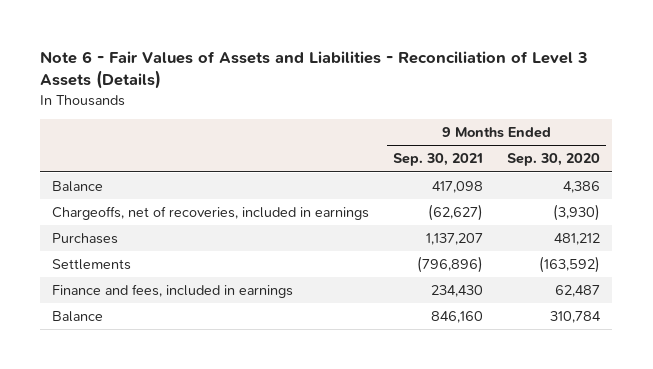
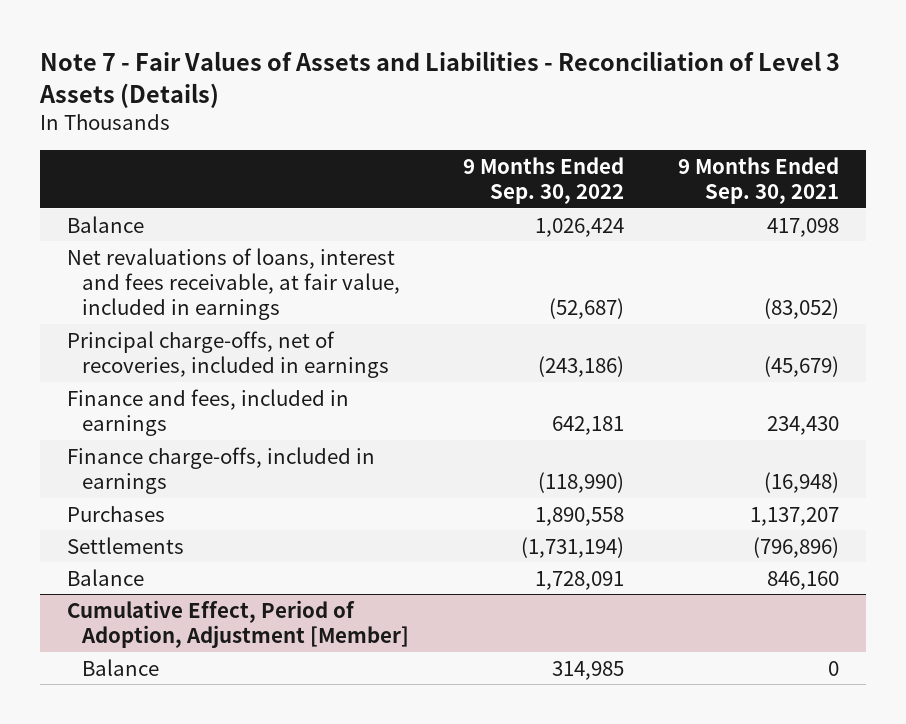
[40,50,589,90] Note 6 - Fair Values of Assets and Liabilities - Reconciliation of Level 3 Assets (Details) -> [38,51,840,108] Note 7 - Fair Values of Assets and Liabilities - Reconciliation of Level 3 Assets (Details)
[507,153,601,167] Sep. 30, 2020 -> none
none -> [463,156,625,205] 9 Months Ended Sep. 30, 2022
[52,205,370,220] Chargeoffs, net of recoveries, included in earnings -> [66,247,401,321] Net revaluations of loans, interest and fees receivable, at fair value, included in earnings
[428,203,484,221] (62,627) -> [764,298,840,320] (83,052)
none -> [66,330,390,378] Principal charge-offs, net of recoveries, included in earnings
[52,283,294,298] Finance and fees, included in earnings -> [66,388,349,436] Finance and fees, included in earnings
none -> [66,446,375,494] Finance charge-offs, included in earnings
none -> [66,599,410,648] Cumulative Effect, Period of Adoption, Adjustment [Member]
none -> [82,658,160,676] Balance

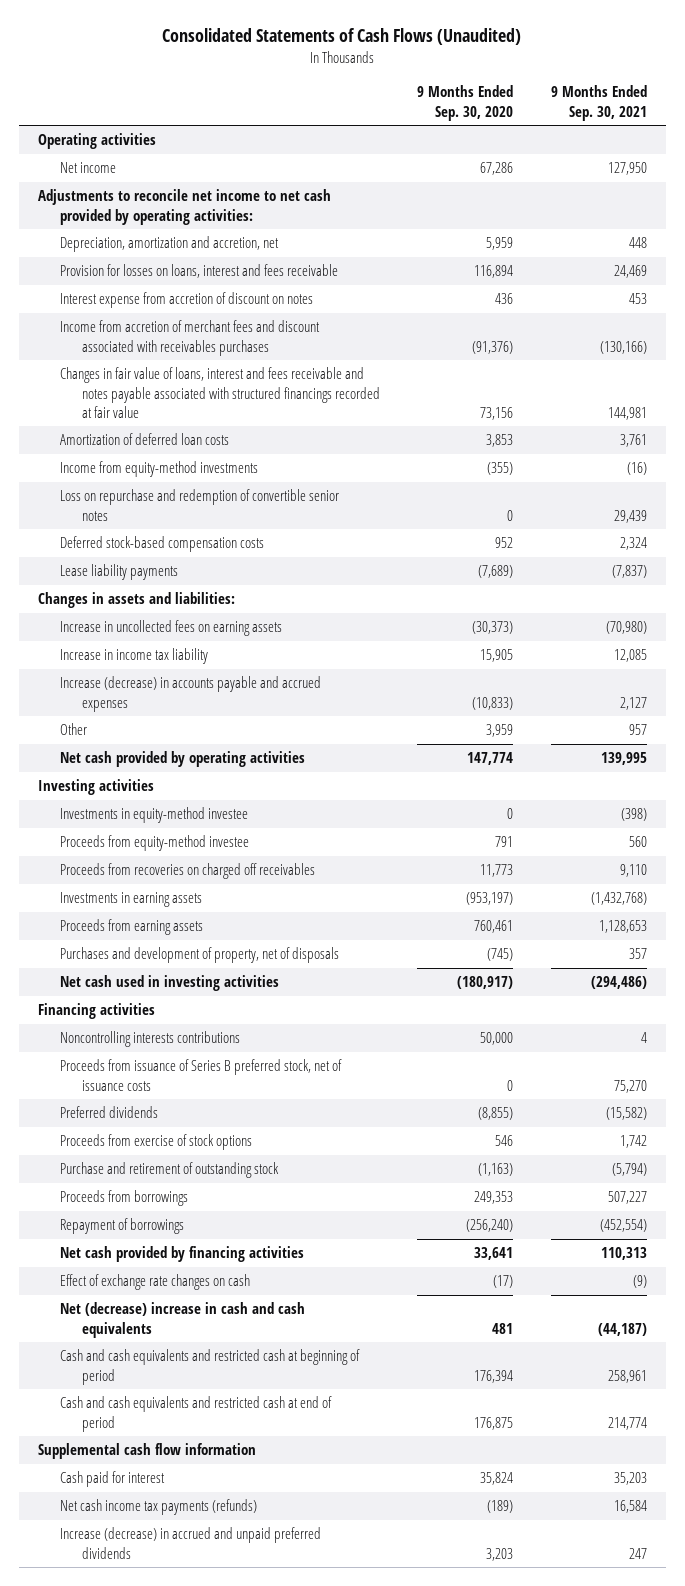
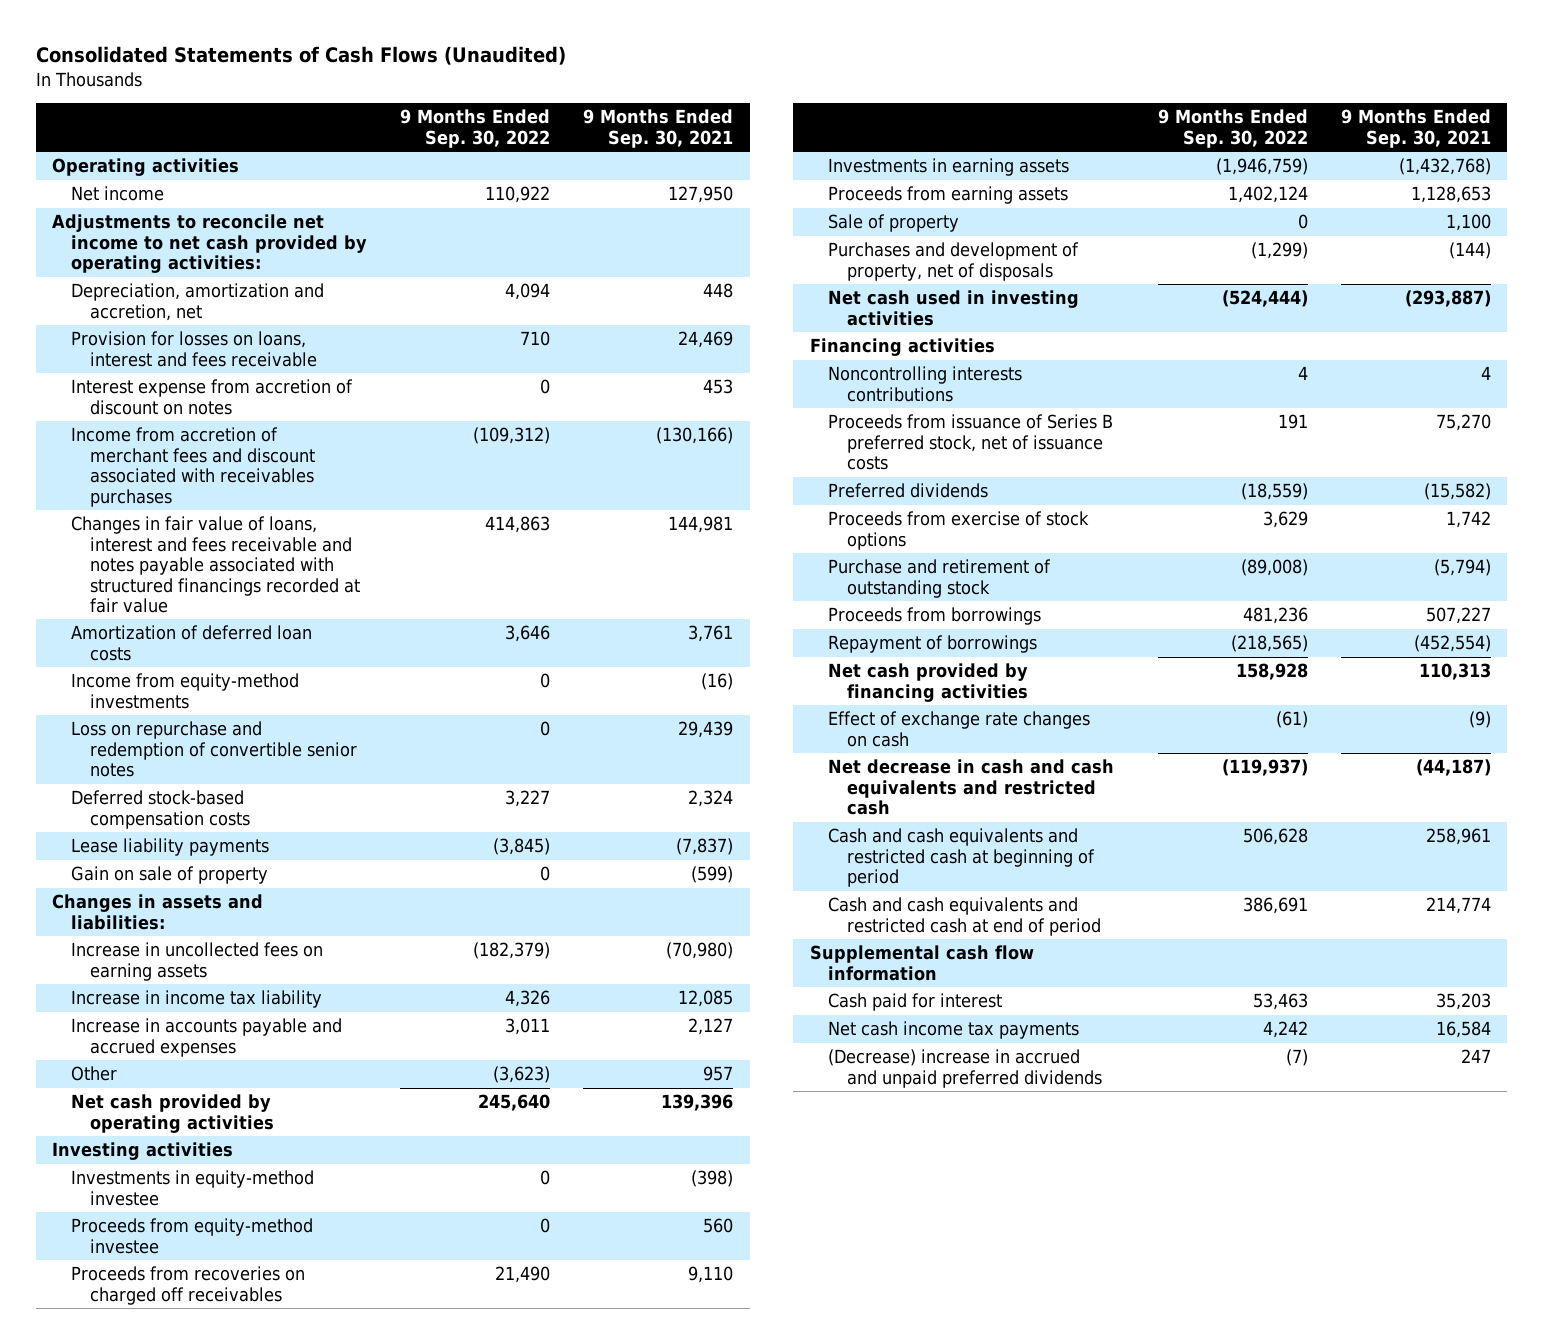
[417,85,514,121] 9 Months Ended Sep. 30, 2020 -> none
none -> [400,109,551,148] 9 Months Ended Sep. 30, 2022
none -> [70,866,268,885] Gain on sale of property
[59,676,321,712] Increase (decrease) in accounts payable and accrued expenses -> [70,1018,342,1057] Increase in accounts payable and accrued expenses
[601,752,648,766] 139,995 -> [661,1094,734,1112] 139,396
none -> [828,214,960,233] Sale of property
[629,948,648,960] 357 -> [1448,242,1491,260] (144)
[591,976,648,990] (294,486) -> [1404,290,1491,308] (293,887)
[59,1302,305,1338] Net (decrease) increase in cash and cash equivalents -> [828,759,1115,816] Net decrease in cash and cash equivalents and restricted cash
[59,1499,257,1516] Net cash income tax payments (refunds) -> [828,1021,1080,1040] Net cash income tax payments
[59,1527,321,1559] Increase (decrease) in accrued and unpaid preferred dividends -> [828,1049,1103,1088] (Decrease) increase in accrued and unpaid preferred dividends

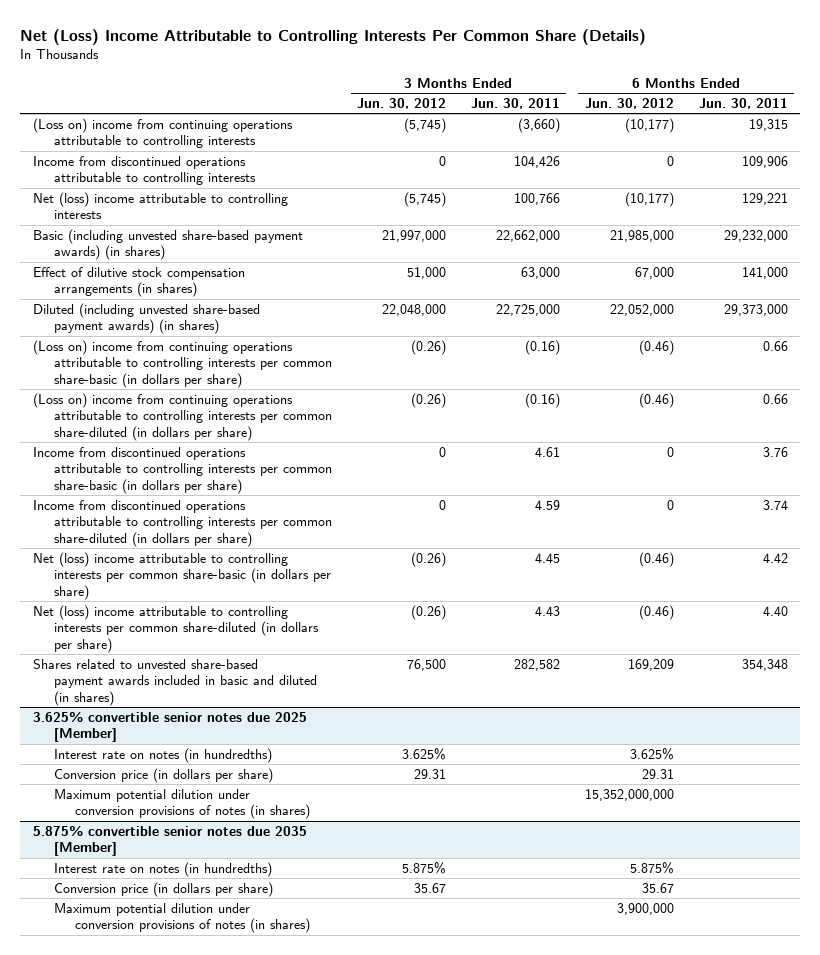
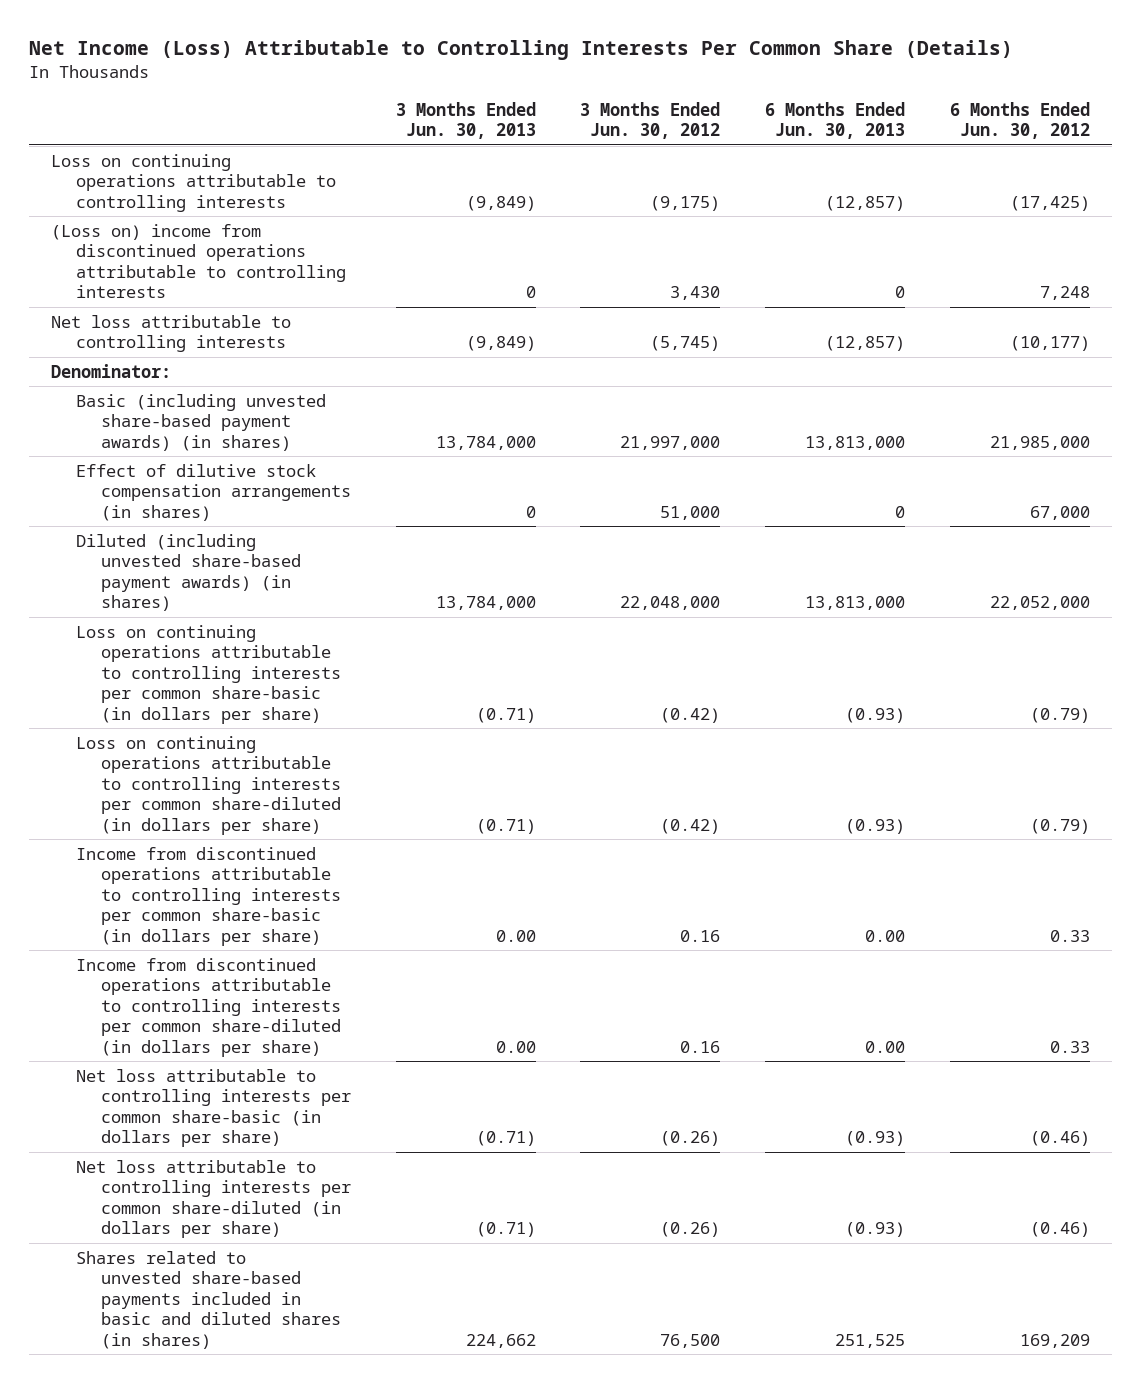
[20,29,647,46] Net (Loss) Income Attributable to Controlling Interests Per Common Share (Details) -> [29,40,1014,61] Net Income (Loss) Attributable to Controlling Interests Per Common Share (Details)
[470,98,560,110] Jun. 30, 2011 -> none
[698,98,788,110] Jun. 30, 2011 -> none
none -> [395,101,536,140] 3 Months Ended Jun. 30, 2013
none -> [765,101,906,140] 6 Months Ended Jun. 30, 2013
[32,117,293,149] (Loss on) income from continuing operations attributable to controlling interests -> [51,153,337,212] Loss on continuing operations attributable to controlling interests
[403,117,446,133] (5,745) -> [650,195,721,211] (9,175)
[624,117,674,133] (10,177) -> [1009,195,1090,211] (17,425)
[32,155,256,186] Income from discontinued operations attributable to controlling interests -> [51,223,347,299] (Loss on) income from discontinued operations attributable to controlling interests
[438,155,446,166] 0 -> [670,286,721,301] 3,430
[666,155,674,166] 0 -> [1039,286,1090,301] 7,248
[32,191,288,220] Net (loss) income attributable to controlling interests -> [51,314,292,353] Net loss attributable to controlling interests
none -> [51,363,172,378] Denominator:
[32,710,307,743] 3.625% convertible senior notes due 2025 [Member] -> none
[53,747,272,763] Interest rate on notes (in hundredths) -> none
[53,767,273,783] Conversion price (in dollars per share) -> none
[53,788,311,820] Maximum potential dilution under conversion provisions of notes (in shares) -> none
[32,824,307,857] 5.875% convertible senior notes due 2035 [Member] -> none
[53,861,272,877] Interest rate on notes (in hundredths) -> none
[53,881,273,897] Conversion price (in dollars per share) -> none
[53,902,311,934] Maximum potential dilution under conversion provisions of notes (in shares) -> none
[32,339,332,388] (Loss on) income from continuing operations attributable to controlling interests per common share-basic (in dollars per share) -> [76,624,342,724] Loss on continuing operations attributable to controlling interests per common share-basic (in dollars per share)
[410,339,446,355] (0.26) -> [660,707,721,723] (0.42)
[638,339,674,355] (0.46) -> [1029,707,1090,723] (0.79)
[32,392,332,441] (Loss on) income from continuing operations attributable to controlling interests per common share-diluted (in dollars per share) -> [76,735,342,835] Loss on continuing operations attributable to controlling interests per common share-diluted (in dollars per share)
[410,392,446,408] (0.26) -> [660,818,721,834] (0.42)
[638,392,674,408] (0.46) -> [1029,818,1090,834] (0.79)
[438,446,446,457] 0 -> [680,929,721,942] 0.16
[666,446,674,457] 0 -> [1049,929,1090,942] 0.33
[438,499,446,510] 0 -> [680,1040,721,1053] 0.16
[666,499,674,510] 0 -> [1049,1040,1090,1053] 0.33
[32,551,331,600] Net (loss) income attributable to controlling interests per common share-basic (in dollars per share) -> [76,1068,352,1148] Net loss attributable to controlling interests per common share-basic (in dollars per share)
[32,604,319,653] Net (loss) income attributable to controlling interests per common share-diluted (in dollars per share) -> [76,1159,352,1239] Net loss attributable to controlling interests per common share-diluted (in dollars per share)
[32,658,317,706] Shares related to unvested share-based payment awards included in basic and diluted (in shares) -> [76,1250,342,1349] Shares related to unvested share-based payments included in basic and diluted shares (in shares)

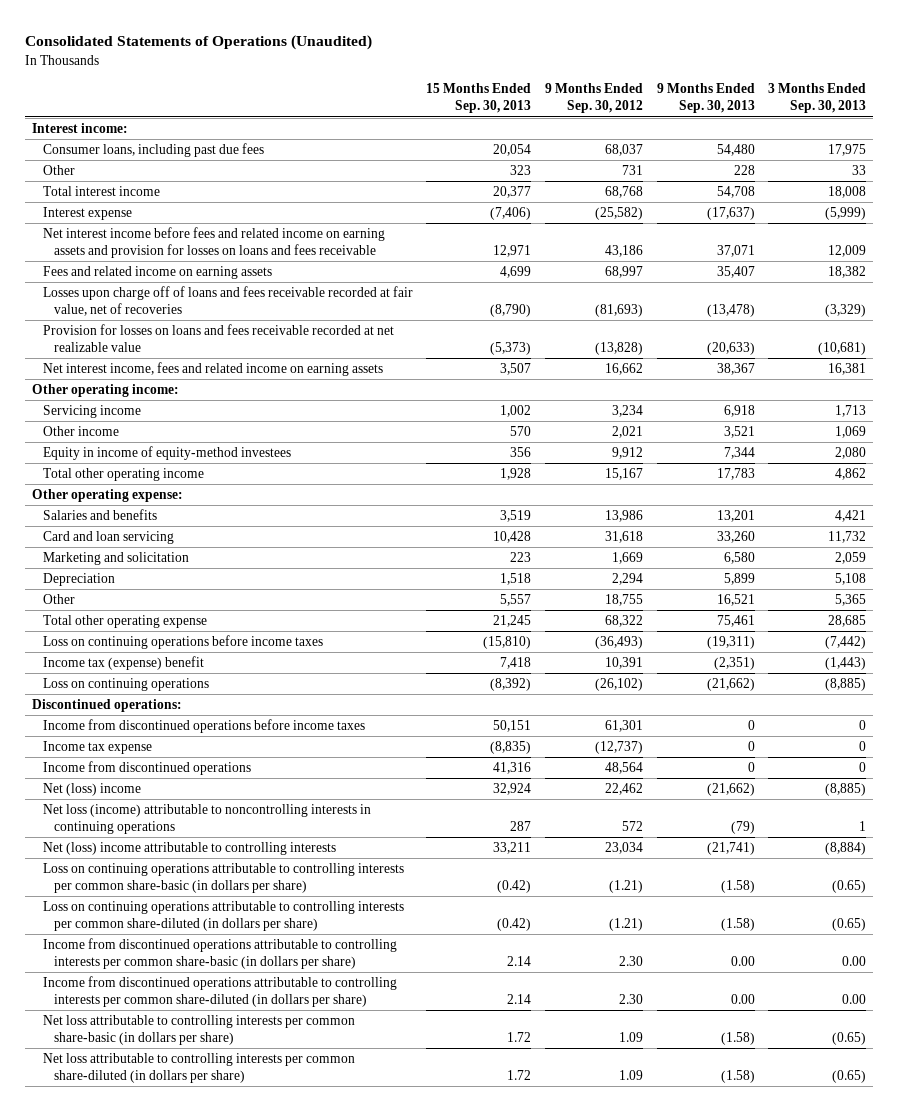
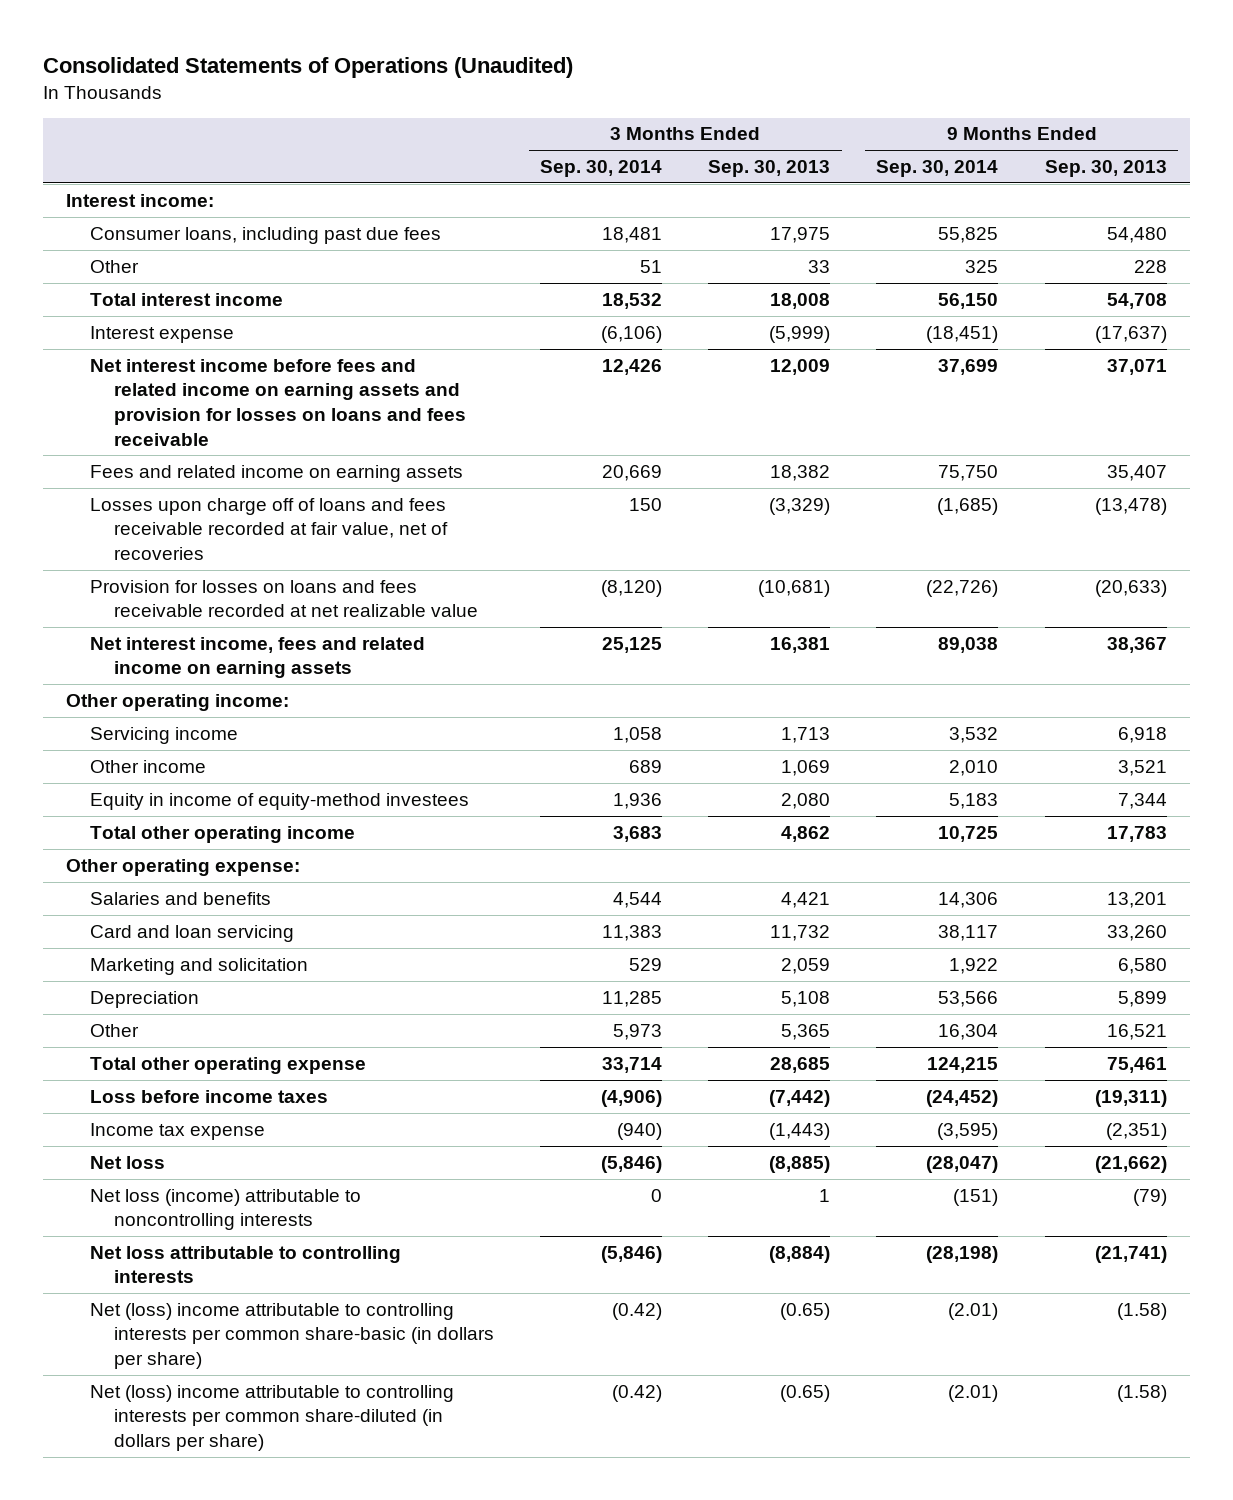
[426,83,532,114] 15 Months Ended Sep. 30, 2013 -> none
[545,83,644,114] 9 Months Ended Sep. 30, 2012 -> none
none -> [540,160,663,178] Sep. 30, 2014
none -> [876,160,999,178] Sep. 30, 2014
[42,677,209,691] Loss on continuing operations -> none
[31,698,182,712] Discontinued operations: -> none
[42,718,365,733] Income from discontinued operations before income taxes -> none
[42,740,152,754] Income tax expense -> none
[42,760,251,775] Income from discontinued operations -> none
[42,862,404,894] Loss on continuing operations attributable to controlling interests per common share-basic (in dollars per share) -> none
[42,900,404,932] Loss on continuing operations attributable to controlling interests per common share-diluted (in dollars per share) -> none
[42,937,397,970] Income from discontinued operations attributable to controlling interests per common share-basic (in dollars per share) -> none
[42,975,397,1008] Income from discontinued operations attributable to controlling interests per common share-diluted (in dollars per share) -> none
[42,634,323,649] Loss on continuing operations before income taxes -> [90,1089,329,1103] Loss before income taxes
[42,655,204,670] Income tax (expense) benefit -> [90,1122,266,1140] Income tax expense
[42,782,141,796] Net (loss) income -> [90,1155,166,1169] Net loss
[42,803,371,835] Net loss (income) attributable to noncontrolling interests in continuing operations -> [90,1188,362,1231] Net loss (income) attributable to noncontrolling interests
[42,841,336,855] Net (loss) income attributable to controlling interests -> [90,1245,402,1284] Net loss attributable to controlling interests
[42,1014,355,1046] Net loss attributable to controlling interests per common share-basic (in dollars per share) -> [90,1302,494,1370] Net (loss) income attributable to controlling interests per common share-basic (in dollars per share)
[42,1052,355,1084] Net loss attributable to controlling interests per common share-diluted (in dollars per share) -> [90,1384,455,1452] Net (loss) income attributable to controlling interests per common share-diluted (in dollars per share)

